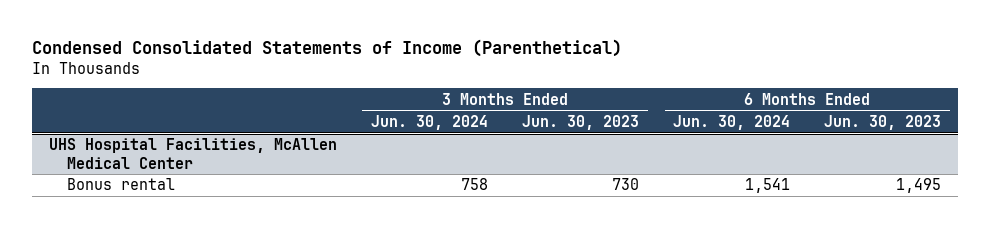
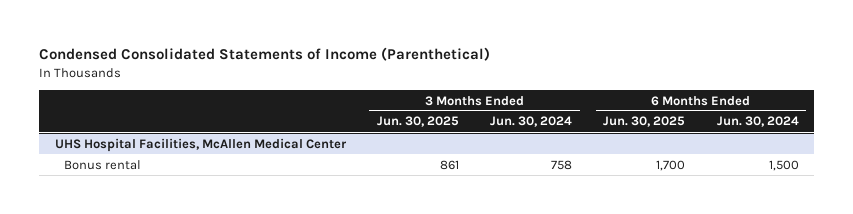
[521,114,639,130] Jun. 30, 2023 -> none
[824,114,942,130] Jun. 30, 2023 -> none
none -> [377,116,460,128] Jun. 30, 2025
none -> [603,116,686,128] Jun. 30, 2025
[745,178,791,194] 1,541 -> [768,159,799,171] 1,500

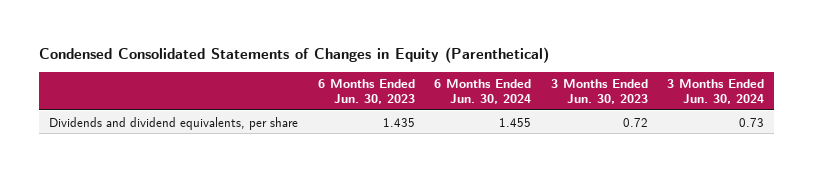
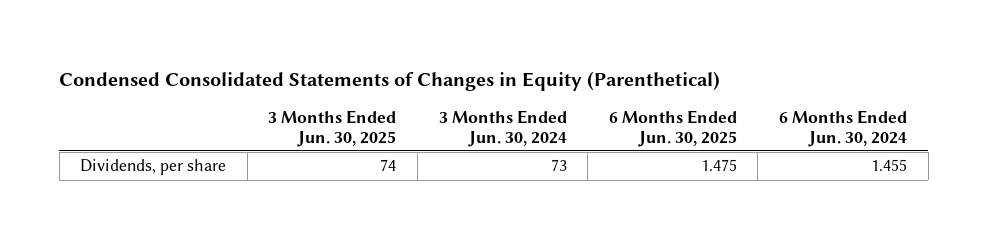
[317,78,415,105] 6 Months Ended Jun. 30, 2023 -> none
[550,78,648,105] 3 Months Ended Jun. 30, 2023 -> none
none -> [268,109,397,147] 3 Months Ended Jun. 30, 2025
none -> [608,109,737,147] 6 Months Ended Jun. 30, 2025
[49,116,299,130] Dividends and dividend equivalents, per share -> [80,159,227,176] Dividends, per share
[739,117,765,127] 0.73 -> [550,159,567,172] 73

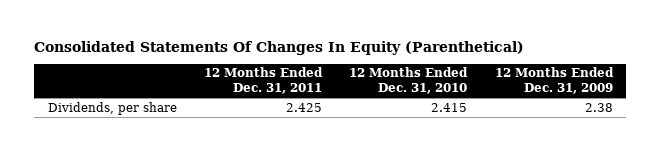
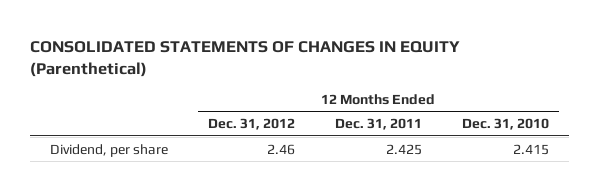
[33,40,524,55] Consolidated Statements Of Changes In Equity (Parenthetical) -> [29,40,460,77] CONSOLIDATED STATEMENTS OF CHANGES IN EQUITY (Parenthetical)
[494,67,614,94] 12 Months Ended Dec. 31, 2009 -> none
none -> [207,118,295,131] Dec. 31, 2012
[47,101,177,115] Dividends, per share -> [49,143,168,157] Dividend, per share

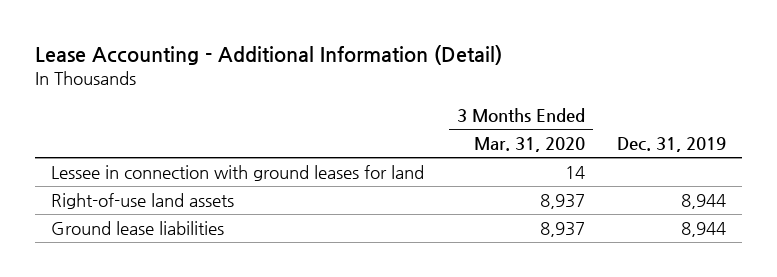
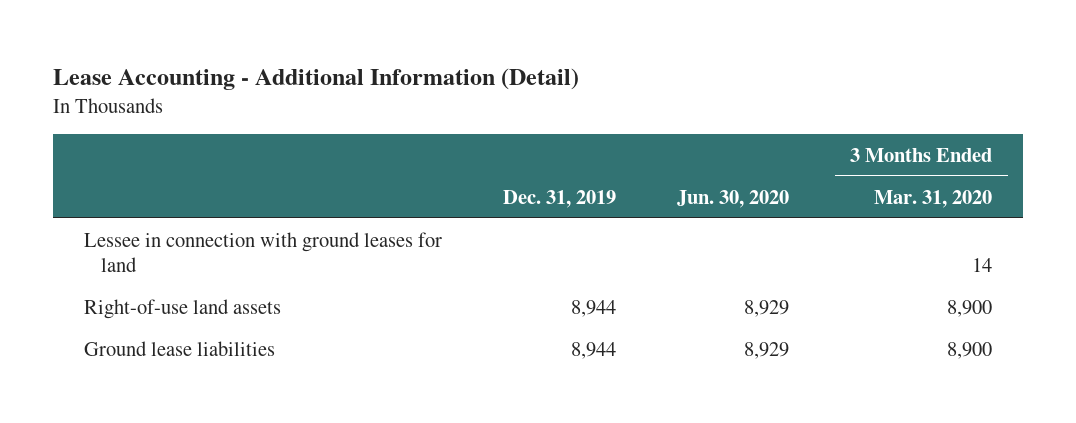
none -> [677,189,790,208] Jun. 30, 2020
[539,193,585,209] 8,937 -> [947,299,993,317] 8,900
[539,221,585,237] 8,937 -> [947,341,993,359] 8,900

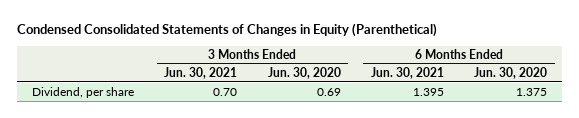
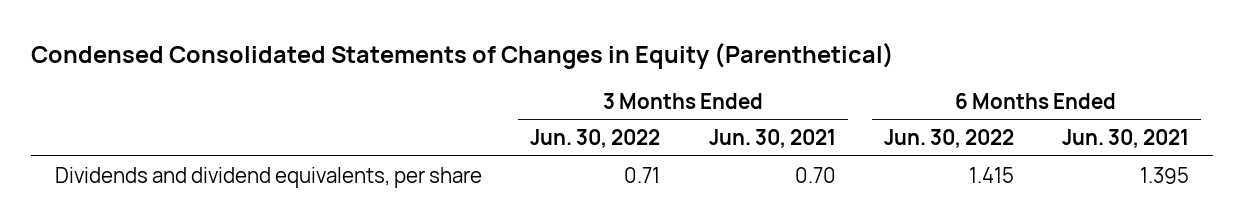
[267,66,341,79] Jun. 30, 2020 -> none
[474,66,548,79] Jun. 30, 2020 -> none
none -> [530,129,661,149] Jun. 30, 2022
none -> [883,129,1014,149] Jun. 30, 2022
[31,87,134,99] Dividend, per share -> [55,166,483,188] Dividends and dividend equivalents, per share

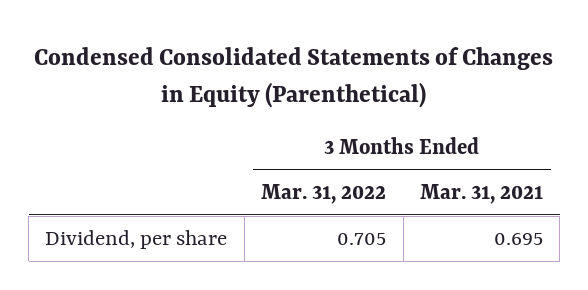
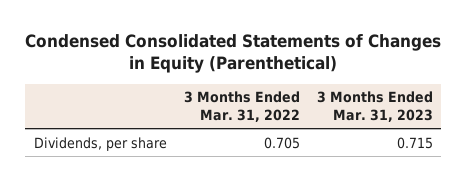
[419,183,543,204] 3 Months Ended Mar. 31, 2021 -> none
none -> [316,91,433,122] 3 Months Ended Mar. 31, 2023
[45,230,228,250] Dividend, per share -> [33,136,167,151] Dividends, per share

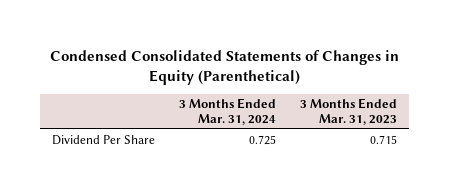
[183,91,300,122] 3 Months Ended Mar. 31, 2022 -> none
none -> [179,97,277,125] 3 Months Ended Mar. 31, 2024
[33,136,167,151] Dividends, per share -> [52,134,156,145] Dividend Per Share

